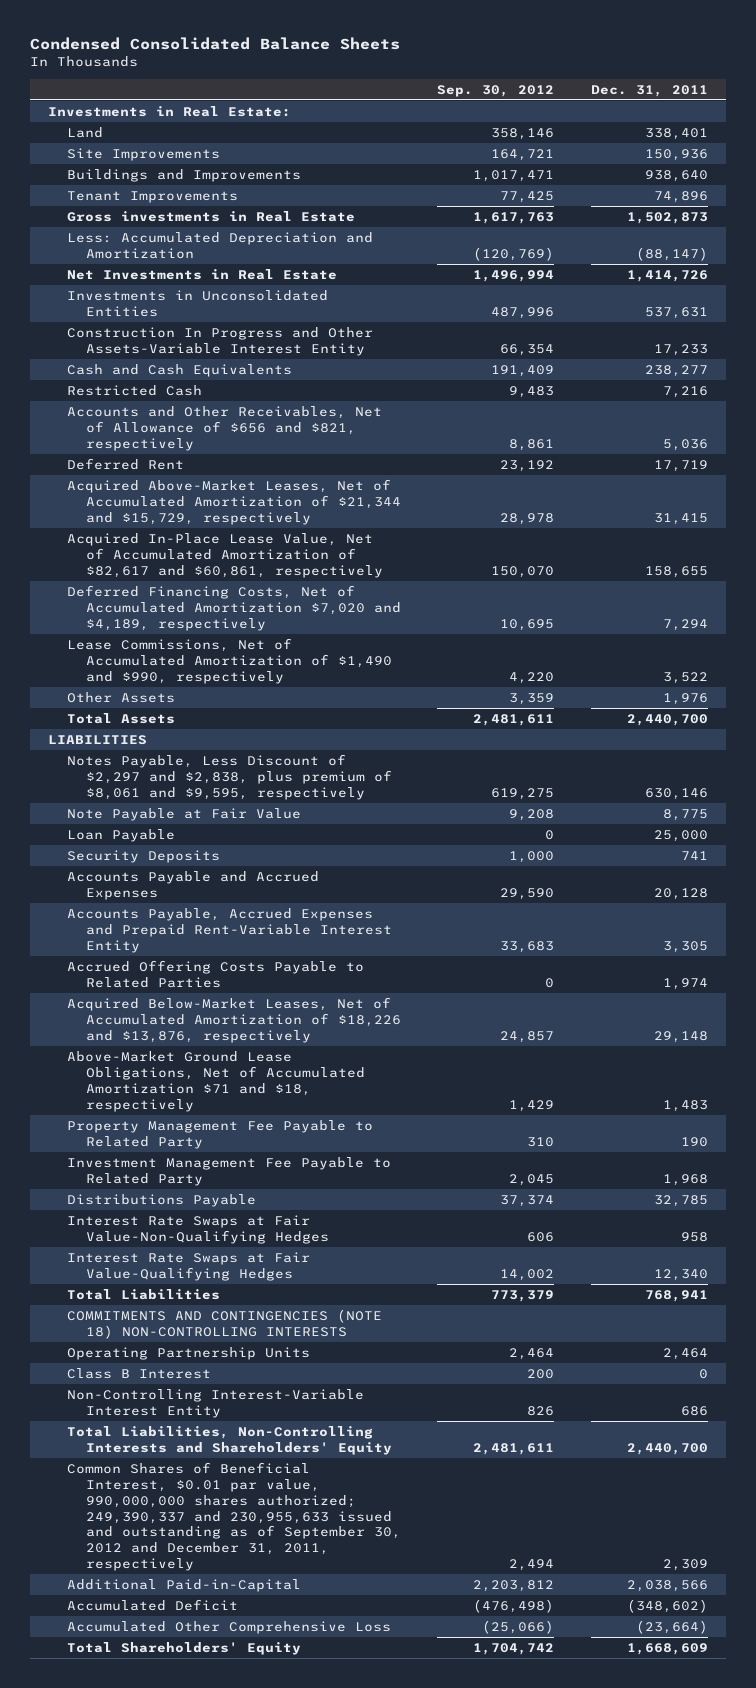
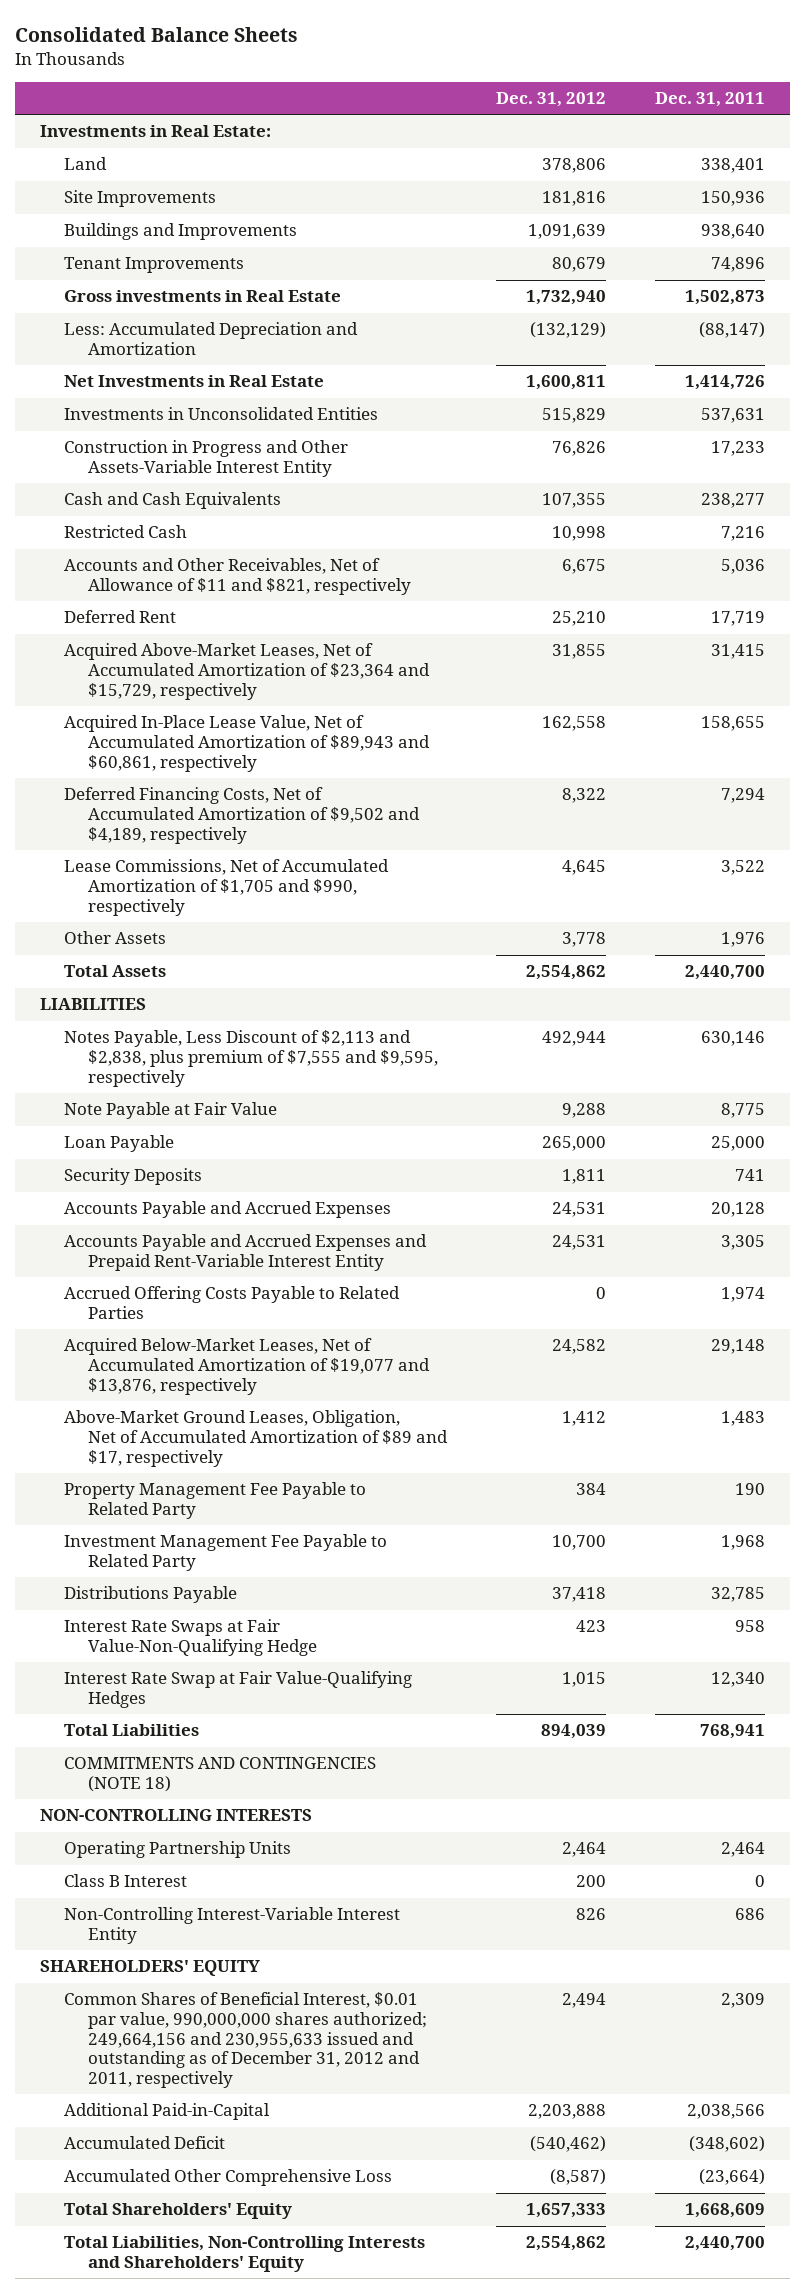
[29,37,400,51] Condensed Consolidated Balance Sheets -> [15,26,299,42] Consolidated Balance Sheets
[437,84,555,97] Sep. 30, 2012 -> none
none -> [496,92,607,108] Dec. 31, 2012
[66,326,373,356] Construction In Progress and Other Assets-Variable Interest Entity -> [63,440,348,478] Construction in Progress and Other Assets-Variable Interest Entity
[66,405,382,451] Accounts and Other Receivables, Net of Allowance of $656 and $821, respectively -> [63,558,411,596] Accounts and Other Receivables, Net of Allowance of $11 and $821, respectively
[66,478,401,525] Acquired Above-Market Leases, Net of Accumulated Amortization of $21,344 and $15,729, respectively -> [63,643,430,700] Acquired Above-Market Leases, Net of Accumulated Amortization of $23,364 and $15,729, respectively
[66,532,383,578] Acquired In-Place Lease Value, Net of Accumulated Amortization of $82,617 and $60,861, respectively -> [63,715,430,772] Acquired In-Place Lease Value, Net of Accumulated Amortization of $89,943 and $60,861, respectively
[66,584,401,631] Deferred Financing Costs, Net of Accumulated Amortization $7,020 and $4,189, respectively -> [63,787,420,844] Deferred Financing Costs, Net of Accumulated Amortization of $9,502 and $4,189, respectively
[66,637,392,684] Lease Commissions, Net of Accumulated Amortization of $1,490 and $990, respectively -> [63,859,389,916] Lease Commissions, Net of Accumulated Amortization of $1,705 and $990, respectively
[66,753,392,800] Notes Payable, Less Discount of $2,297 and $2,838, plus premium of $8,061 and $9,595, respectively -> [63,1030,438,1087] Notes Payable, Less Discount of $2,113 and $2,838, plus premium of $7,555 and $9,595, respectively
[66,907,392,953] Accounts Payable, Accrued Expenses and Prepaid Rent-Variable Interest Entity -> [63,1234,427,1272] Accounts Payable and Accrued Expenses and Prepaid Rent-Variable Interest Entity
[66,996,401,1043] Acquired Below-Market Leases, Net of Accumulated Amortization of $18,226 and $13,876, respectively -> [63,1338,430,1395] Acquired Below-Market Leases, Net of Accumulated Amortization of $19,077 and $13,876, respectively
[66,1050,365,1112] Above-Market Ground Lease Obligations, Net of Accumulated Amortization $71 and $18, respectively -> [63,1410,448,1467] Above-Market Ground Leases, Obligation, Net of Accumulated Amortization of $89 and $17, respectively
[66,1214,329,1244] Interest Rate Swaps at Fair Value-Non-Qualifying Hedges -> [63,1619,317,1657] Interest Rate Swaps at Fair Value-Non-Qualifying Hedge
[66,1251,310,1281] Interest Rate Swaps at Fair Value-Qualifying Hedges -> [63,1671,412,1709] Interest Rate Swap at Fair Value-Qualifying Hedges
[66,1308,382,1339] COMMITMENTS AND CONTINGENCIES (NOTE 18) NON-CONTROLLING INTERESTS -> [63,1757,376,1793] COMMITMENTS AND CONTINGENCIES (NOTE 18)
none -> [39,1809,312,1822] NON-CONTROLLING INTERESTS
none -> [39,1960,260,1977] SHAREHOLDERS' EQUITY
[66,1461,401,1572] Common Shares of Beneficial Interest, $0.01 par value, 990,000,000 shares authorized; 249,390,337 and 230,955,633 issued and outstanding as of September 30, 2012 and December 31, 2011, respectively -> [63,1992,427,2089] Common Shares of Beneficial Interest, $0.01 par value, 990,000,000 shares authorized; 249,664,156 and 230,955,633 issued and outstanding as of December 31, 2012 and 2011, respectively
[66,1425,392,1455] Total Liabilities, Non-Controlling Interests and Shareholders' Equity -> [63,2236,425,2273] Total Liabilities, Non-Controlling Interests and Shareholders' Equity

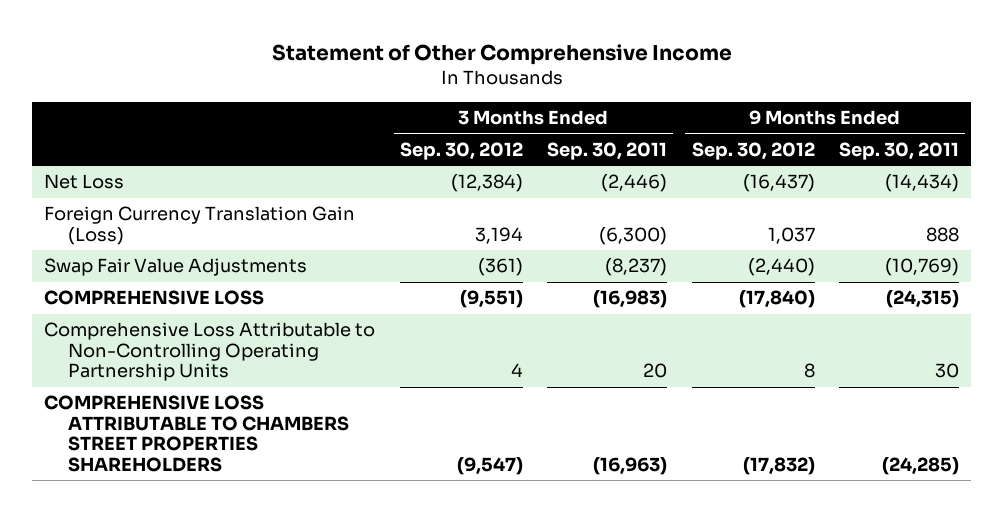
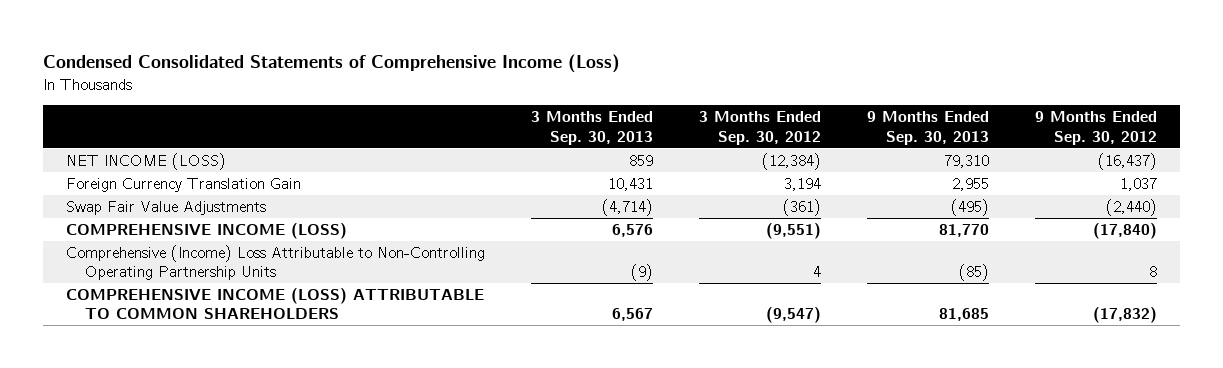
[271,43,732,65] Statement of Other Comprehensive Income -> [43,54,621,74] Condensed Consolidated Statements of Comprehensive Income (Loss)
[547,141,668,160] Sep. 30, 2011 -> none
[838,141,959,160] Sep. 30, 2011 -> none
none -> [531,111,654,145] 3 Months Ended Sep. 30, 2013
none -> [867,111,990,145] 9 Months Ended Sep. 30, 2013
[44,174,125,190] Net Loss -> [66,153,227,171] NET INCOME (LOSS)
[44,206,356,245] Foreign Currency Translation Gain (Loss) -> [66,178,302,193] Foreign Currency Translation Gain
[44,290,265,306] COMPREHENSIVE LOSS -> [66,223,348,240] COMPREHENSIVE INCOME (LOSS)
[44,322,376,382] Comprehensive Loss Attributable to Non-Controlling Operating Partnership Units -> [66,245,486,281] Comprehensive (Income) Loss Attributable to Non-Controlling Operating Partnership Units
[44,395,350,473] COMPREHENSIVE LOSS ATTRIBUTABLE TO CHAMBERS STREET PROPERTIES SHAREHOLDERS -> [66,288,485,320] COMPREHENSIVE INCOME (LOSS) ATTRIBUTABLE TO COMMON SHAREHOLDERS

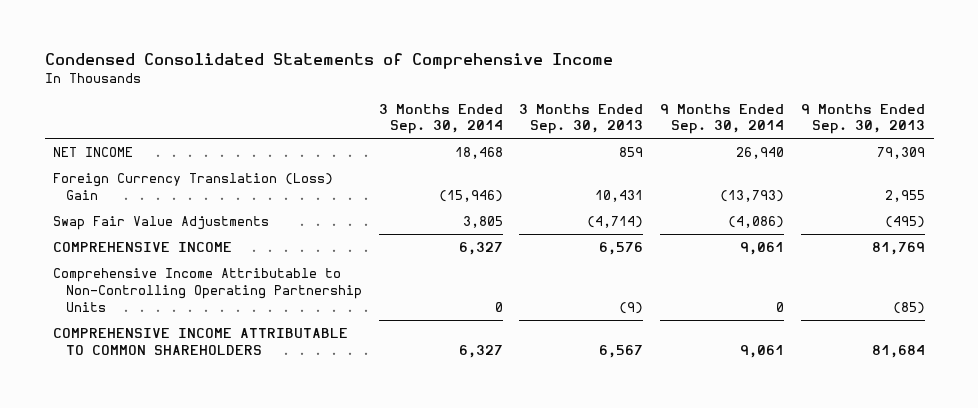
[43,54,621,74] Condensed Consolidated Statements of Comprehensive Income (Loss) -> [44,52,613,69] Condensed Consolidated Statements of Comprehensive Income
[699,111,822,145] 3 Months Ended Sep. 30, 2012 -> none
[1034,111,1157,145] 9 Months Ended Sep. 30, 2012 -> none
none -> [378,103,503,135] 3 Months Ended Sep. 30, 2014
none -> [660,103,785,135] 9 Months Ended Sep. 30, 2014
[66,153,227,171] NET INCOME (LOSS) -> [53,146,134,157] NET INCOME
[944,155,990,169] 79,310 -> [877,146,926,159] 79,309
[66,178,302,193] Foreign Currency Translation Gain -> [53,172,334,200] Foreign Currency Translation (Loss) Gain
[66,223,348,240] COMPREHENSIVE INCOME (LOSS) -> [53,241,233,252] COMPREHENSIVE INCOME
[939,224,990,238] 81,770 -> [872,241,926,255] 81,769
[66,245,486,281] Comprehensive (Income) Loss Attributable to Non-Controlling Operating Partnership Units -> [53,267,362,312] Comprehensive Income Attributable to Non-Controlling Operating Partnership Units
[66,288,485,320] COMPREHENSIVE INCOME (LOSS) ATTRIBUTABLE TO COMMON SHAREHOLDERS -> [53,327,349,355] COMPREHENSIVE INCOME ATTRIBUTABLE TO COMMON SHAREHOLDERS
[939,308,990,322] 81,685 -> [872,344,926,358] 81,684

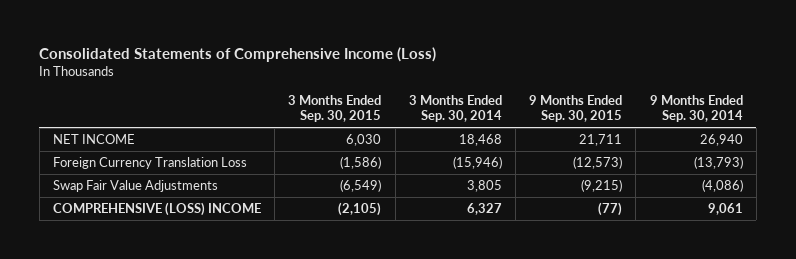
[44,52,613,69] Condensed Consolidated Statements of Comprehensive Income -> [39,46,437,62] Consolidated Statements of Comprehensive Income (Loss)
[519,103,644,135] 3 Months Ended Sep. 30, 2013 -> none
[801,103,926,135] 9 Months Ended Sep. 30, 2013 -> none
none -> [288,95,382,123] 3 Months Ended Sep. 30, 2015
none -> [529,95,623,123] 9 Months Ended Sep. 30, 2015
[53,172,334,200] Foreign Currency Translation (Loss) Gain -> [52,157,247,170] Foreign Currency Translation Loss
[53,267,362,312] Comprehensive Income Attributable to Non-Controlling Operating Partnership Units -> none
[53,327,349,355] COMPREHENSIVE INCOME ATTRIBUTABLE TO COMMON SHAREHOLDERS -> none
[53,241,233,252] COMPREHENSIVE INCOME -> [52,202,261,217] COMPREHENSIVE (LOSS) INCOME

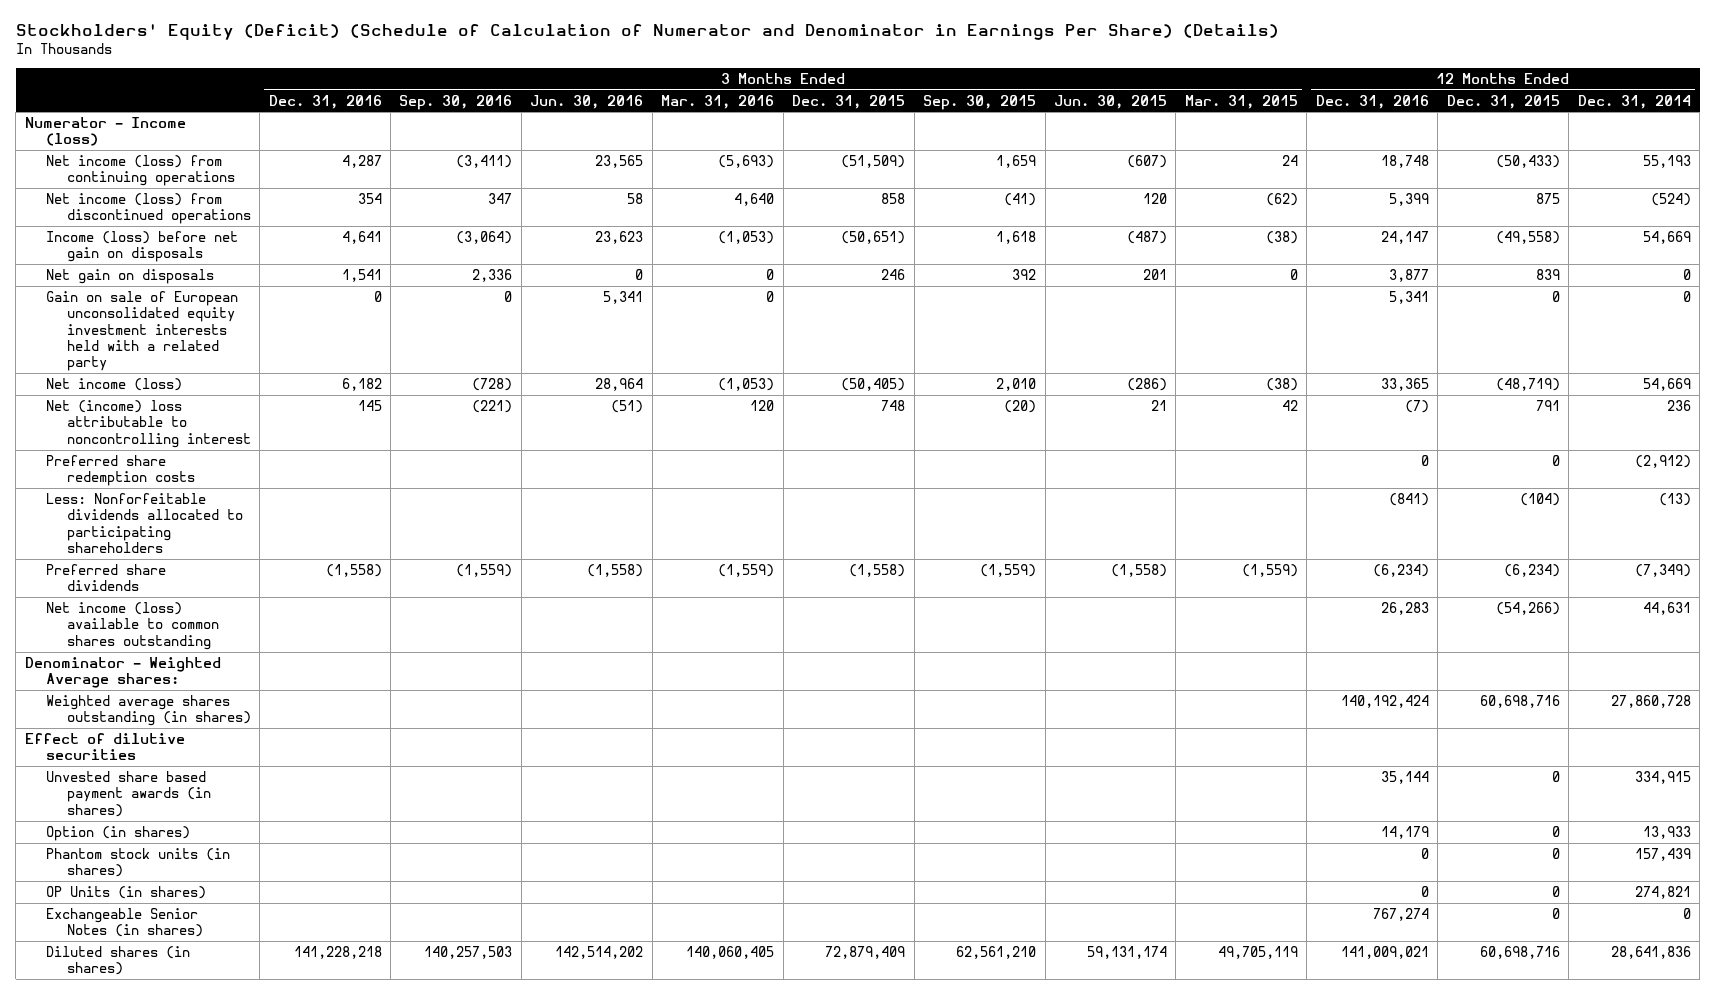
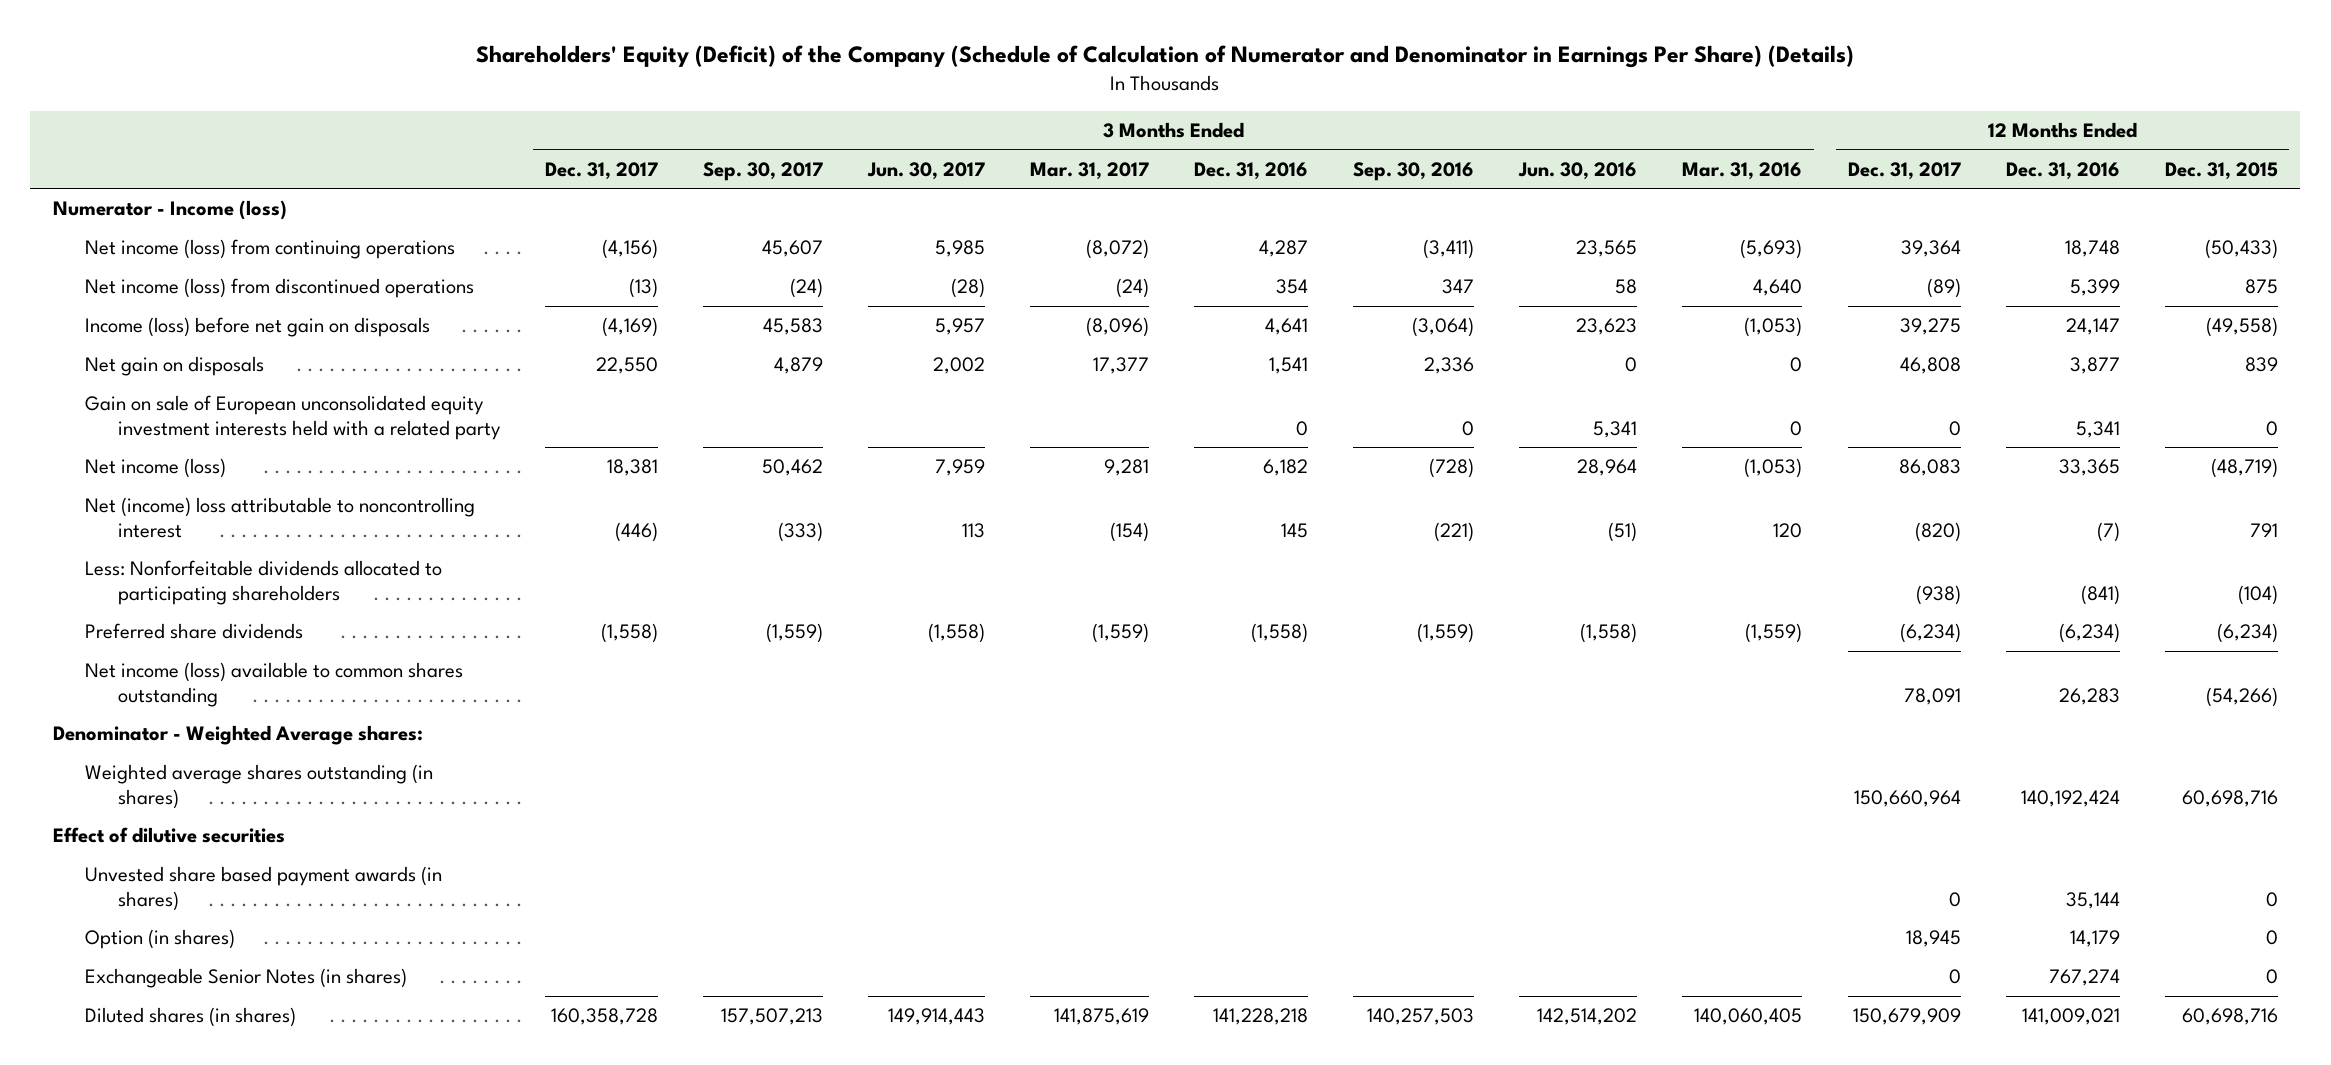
[15,24,1279,41] Stockholders' Equity (Deficit) (Schedule of Calculation of Numerator and Denominator in Earnings Per Share) (Details) -> [476,45,1855,69] Shareholders' Equity (Deficit) of the Company (Schedule of Calculation of Numerator and Denominator in Earnings Per Share) (Details)
[792,94,906,109] Dec. 31, 2015 -> none
[923,94,1037,110] Sep. 30, 2015 -> none
[1053,94,1167,109] Jun. 30, 2015 -> none
[1184,94,1298,109] Mar. 31, 2015 -> none
[1577,94,1691,109] Dec. 31, 2014 -> none
none -> [544,161,658,180] Dec. 31, 2017
none -> [702,161,823,181] Sep. 30, 2017
none -> [866,161,985,180] Jun. 30, 2017
none -> [1030,161,1150,180] Mar. 31, 2017
none -> [1847,161,1961,180] Dec. 31, 2017
[45,455,195,487] Preferred share redemption costs -> none
[45,848,230,878] Phantom stock units (in shares) -> none
[45,886,206,900] OP Units (in shares) -> none

